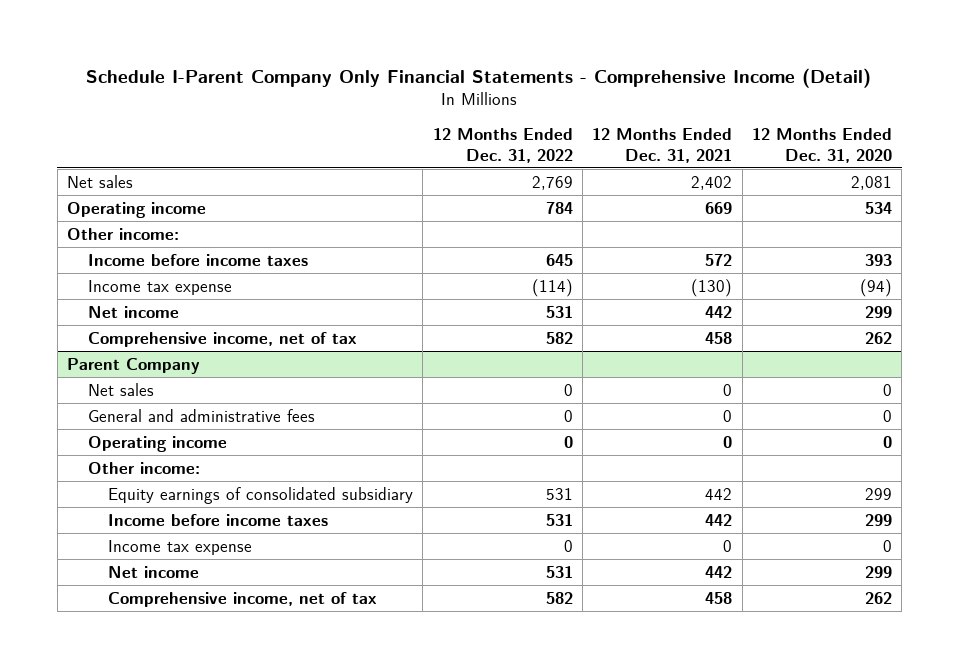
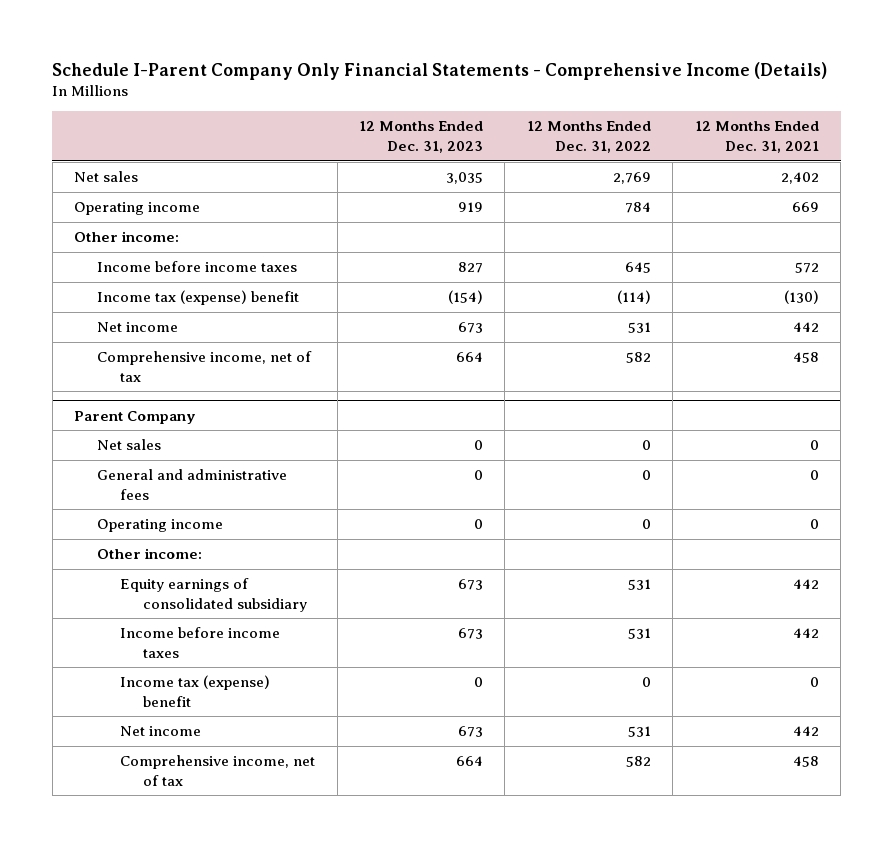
[86,67,872,88] Schedule I-Parent Company Only Financial Statements - Comprehensive Income (Detail) -> [52,61,828,80] Schedule I-Parent Company Only Financial Statements - Comprehensive Income (Details)
[751,128,892,163] 12 Months Ended Dec. 31, 2020 -> none
none -> [358,121,483,154] 12 Months Ended Dec. 31, 2023
[87,279,232,295] Income tax expense -> [97,290,300,306] Income tax (expense) benefit
[108,539,253,555] Income tax expense -> [120,675,271,707] Income tax (expense) benefit

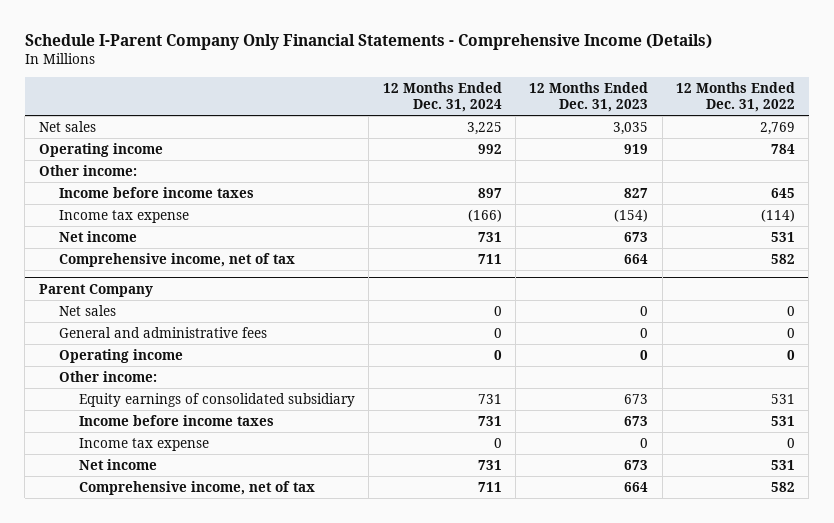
[694,121,819,154] 12 Months Ended Dec. 31, 2021 -> none
none -> [382,82,502,112] 12 Months Ended Dec. 31, 2024
[97,290,300,306] Income tax (expense) benefit -> [58,209,189,223] Income tax expense
[120,675,271,707] Income tax (expense) benefit -> [79,437,210,451] Income tax expense

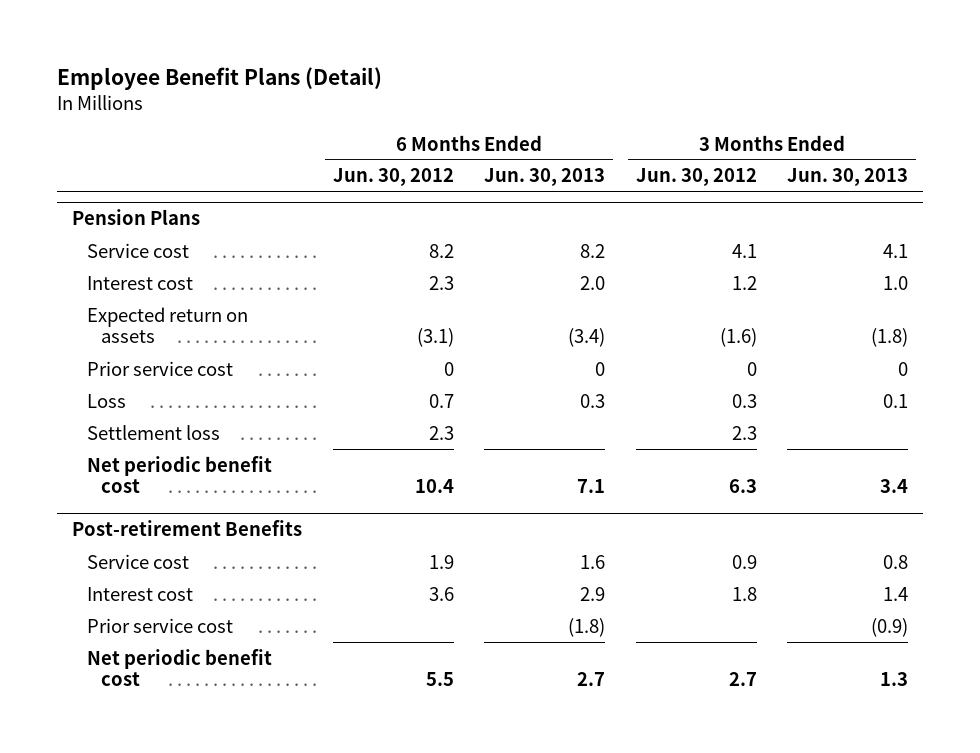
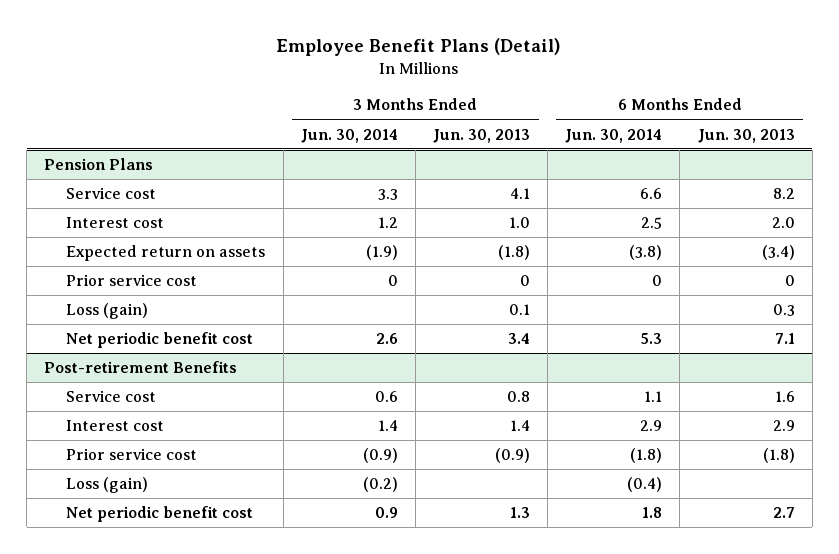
[332,168,454,187] Jun. 30, 2012 -> none
[635,168,757,187] Jun. 30, 2012 -> none
none -> [300,128,398,143] Jun. 30, 2014
none -> [565,128,663,143] Jun. 30, 2014
[86,424,220,440] Settlement loss -> none
[86,393,126,408] Loss -> [66,303,149,320] Loss (gain)
none -> [66,477,149,494] Loss (gain)

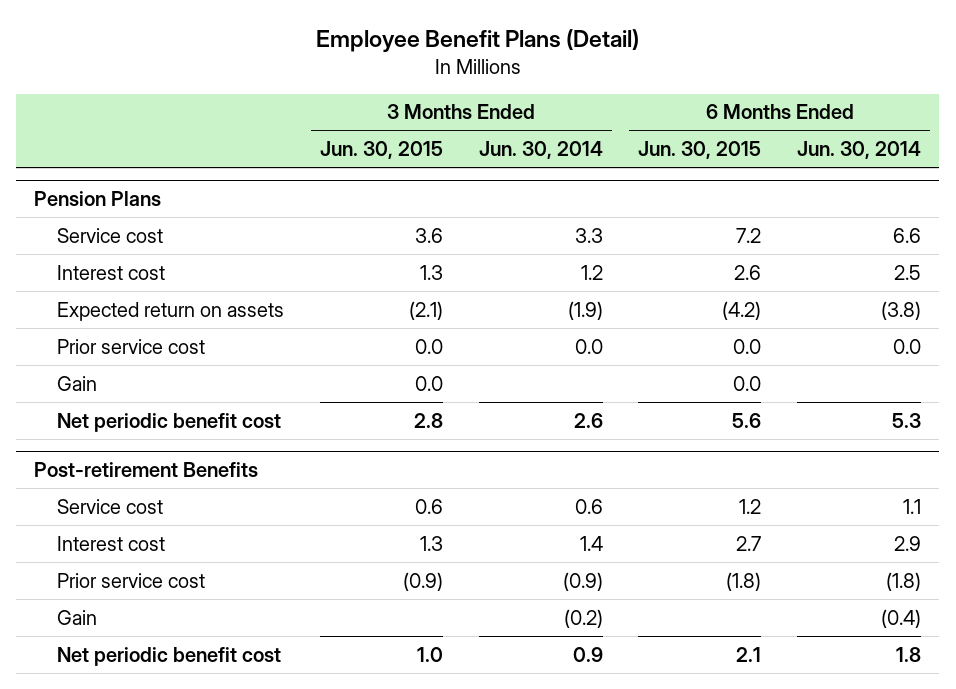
[432,128,530,143] Jun. 30, 2013 -> none
[697,128,795,143] Jun. 30, 2013 -> none
none -> [319,141,443,160] Jun. 30, 2015
none -> [638,141,762,160] Jun. 30, 2015
[387,275,398,287] 0 -> [574,338,603,354] 0.0
[652,275,663,287] 0 -> [893,338,922,354] 0.0
[66,303,149,320] Loss (gain) -> [56,375,97,391] Gain
[66,477,149,494] Loss (gain) -> [56,609,97,625] Gain

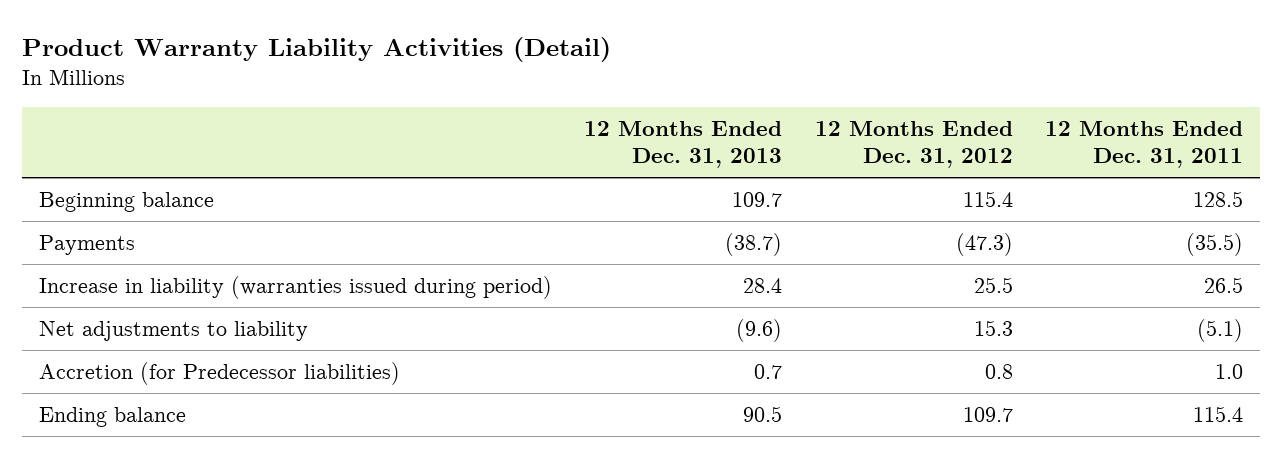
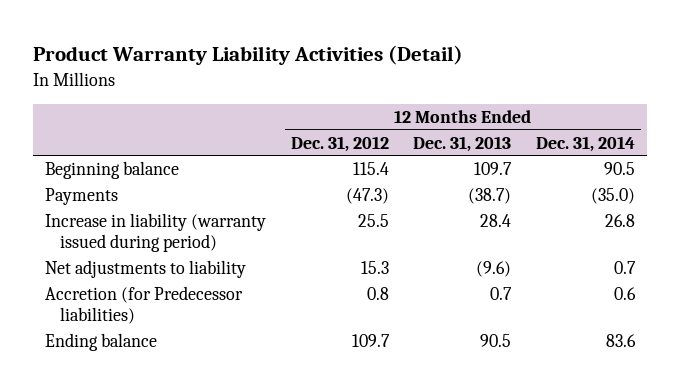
[1045,120,1244,169] 12 Months Ended Dec. 31, 2011 -> none
none -> [535,135,635,152] Dec. 31, 2014
[38,275,552,299] Increase in liability (warranties issued during period) -> [45,213,267,253] Increase in liability (warranty issued during period)

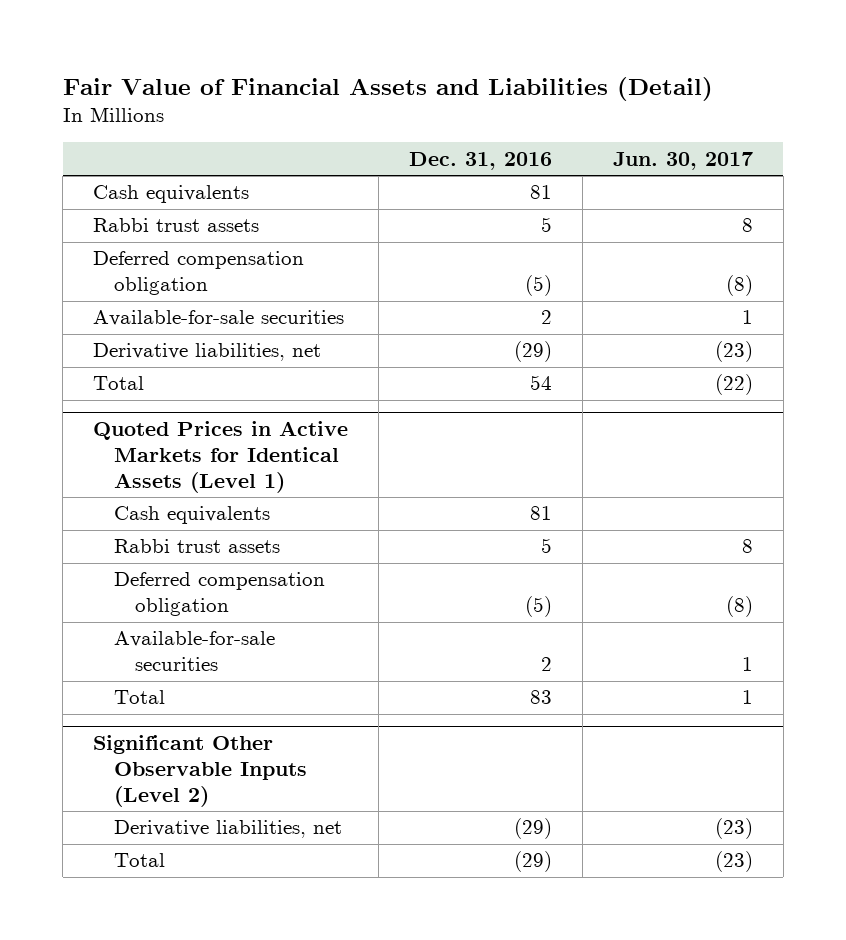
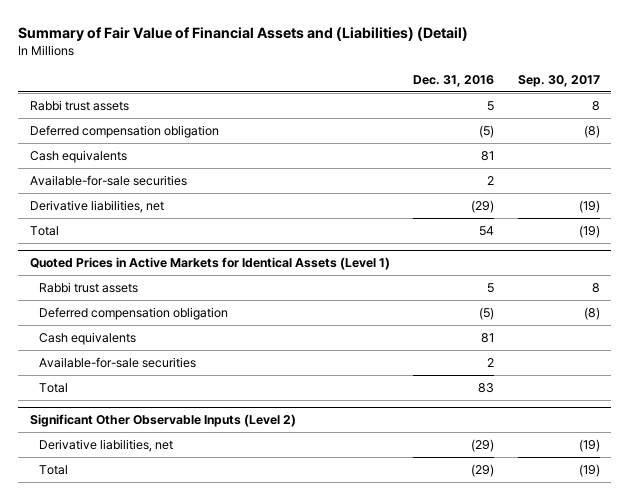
[62,76,713,101] Fair Value of Financial Assets and Liabilities (Detail) -> [17,26,468,41] Summary of Fair Value of Financial Assets and (Liabilities) (Detail)
[612,151,753,170] Jun. 30, 2017 -> none
none -> [517,75,600,88] Sep. 30, 2017
[93,185,250,204] Cash equivalents -> [29,149,127,163] Cash equivalents
[114,506,271,525] Cash equivalents -> [39,331,137,345] Cash equivalents

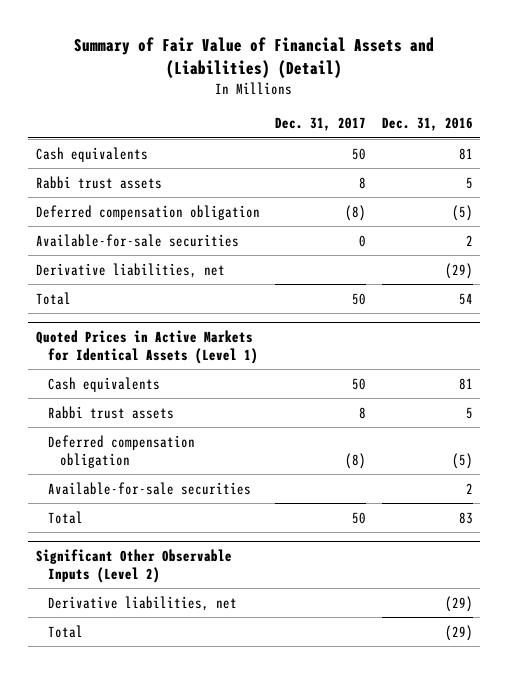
[517,75,600,88] Sep. 30, 2017 -> none
none -> [275,117,367,132] Dec. 31, 2017
[29,149,127,163] Cash equivalents -> [36,146,149,162] Cash equivalents
[39,331,137,345] Cash equivalents -> [47,376,160,392] Cash equivalents

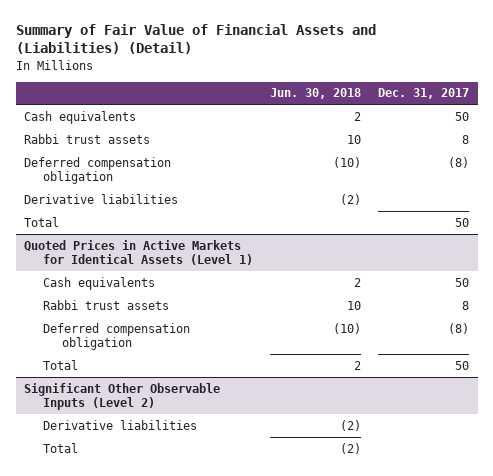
[381,117,473,132] Dec. 31, 2016 -> none
none -> [269,88,361,100] Jun. 30, 2018
[36,233,240,247] Available-for-sale securities -> none
[36,262,226,278] Derivative liabilities, net -> [24,193,179,204] Derivative liabilities
[47,481,251,495] Available-for-sale securities -> none
[47,595,237,611] Derivative liabilities, net -> [42,419,197,430] Derivative liabilities

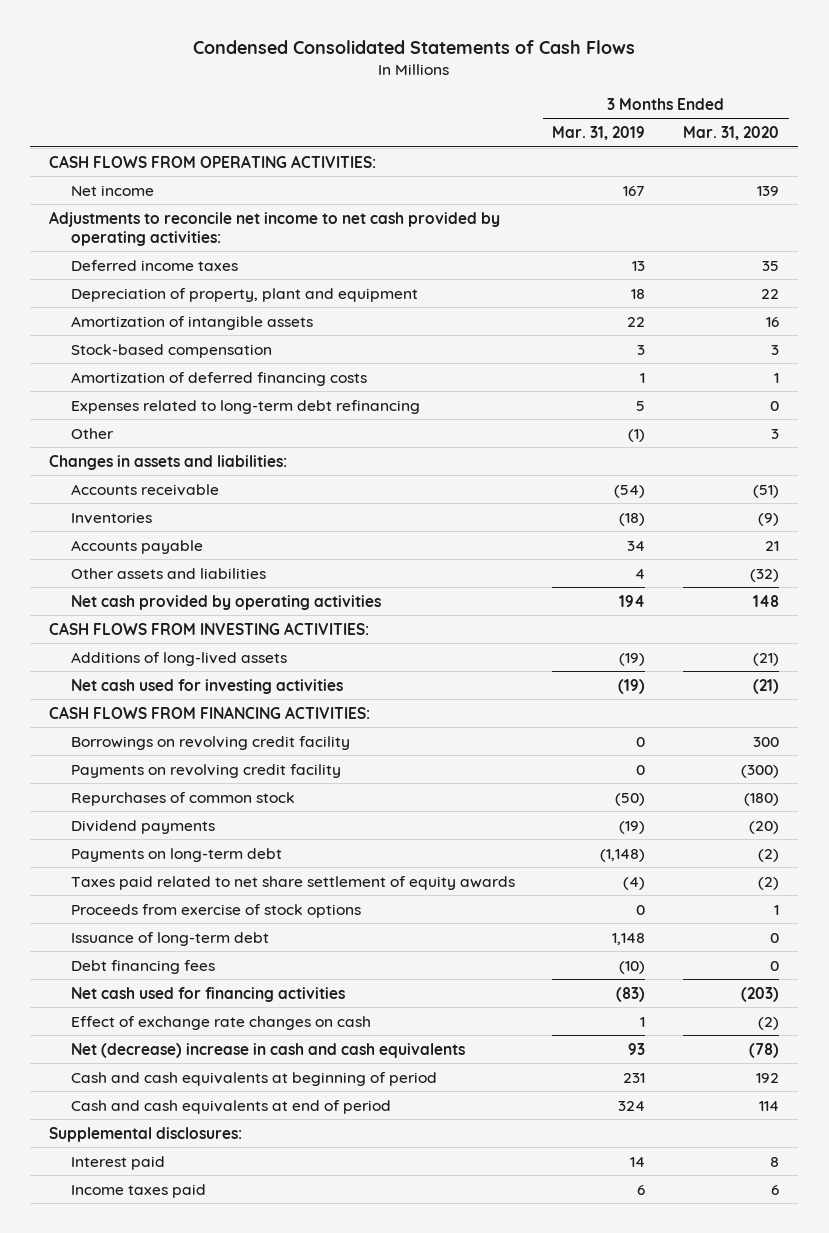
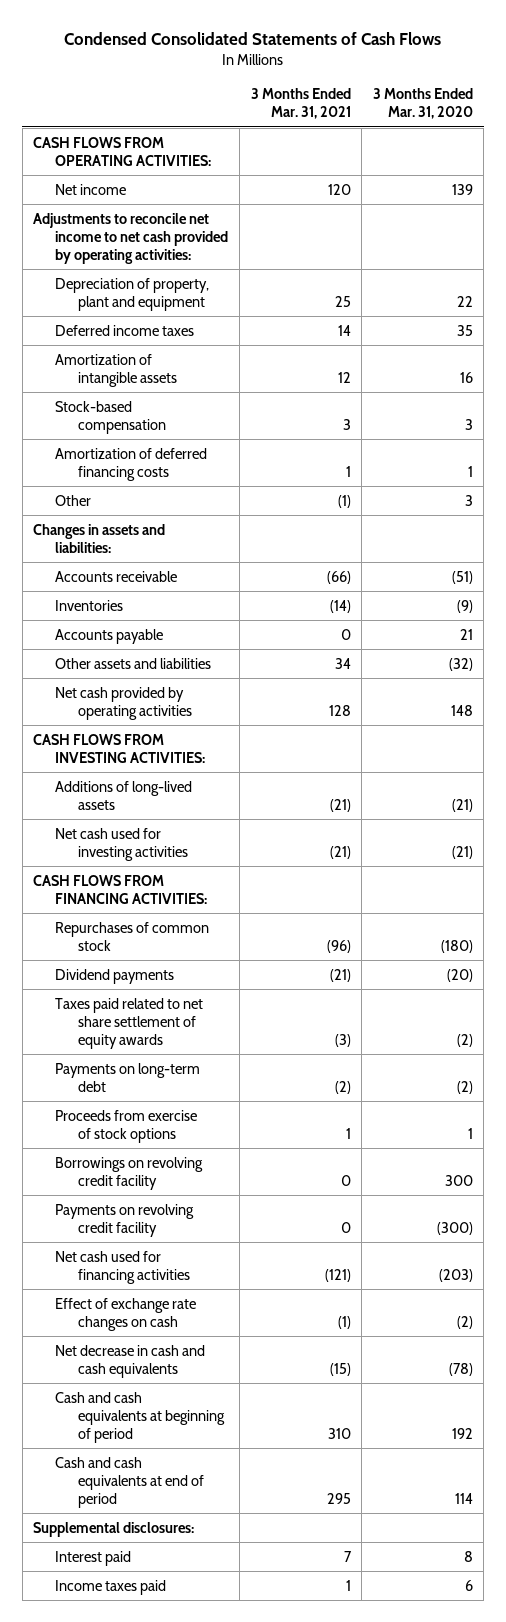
[552,126,646,141] Mar. 31, 2019 -> none
none -> [250,88,351,120] 3 Months Ended Mar. 31, 2021
[70,259,238,271] Deferred income taxes -> [55,324,195,336] Deferred income taxes
[70,399,420,414] Expenses related to long-term debt refinancing -> none
[70,847,282,862] Payments on long-term debt -> [55,1062,201,1092] Payments on long-term debt
[70,931,269,946] Issuance of long-term debt -> none
[70,959,215,974] Debt financing fees -> none
[70,735,350,750] Borrowings on revolving credit facility -> [55,1156,204,1190] Borrowings on revolving credit facility
[70,763,341,778] Payments on revolving credit facility -> [55,1203,195,1237] Payments on revolving credit facility
[70,1042,465,1058] Net (decrease) increase in cash and cash equivalents -> [55,1344,206,1378] Net decrease in cash and cash equivalents

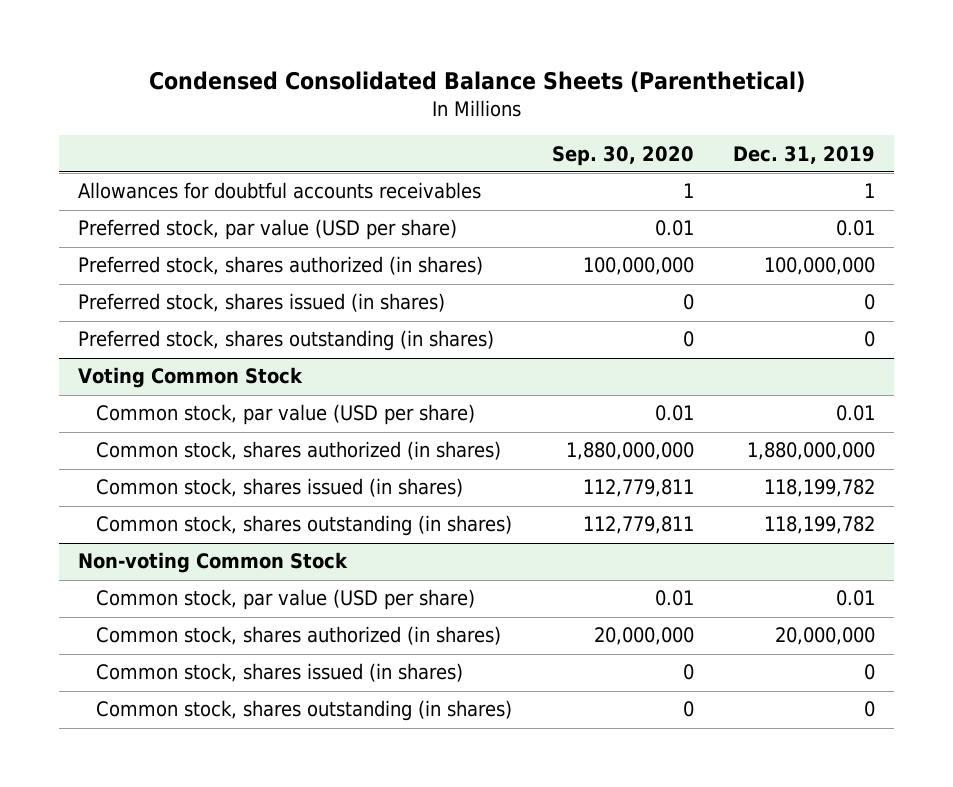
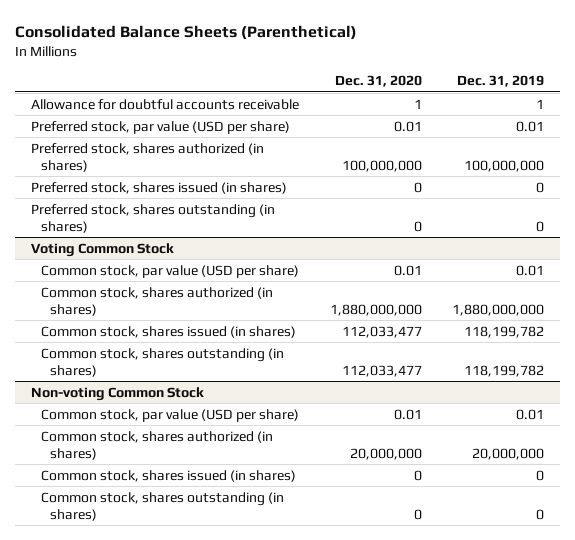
[148,71,805,94] Condensed Consolidated Balance Sheets (Parenthetical) -> [15,24,358,40] Consolidated Balance Sheets (Parenthetical)
[551,145,694,166] Sep. 30, 2020 -> none
none -> [334,75,422,88] Dec. 31, 2020
[78,182,482,200] Allowances for doubtful accounts receivables -> [30,98,299,110] Allowance for doubtful accounts receivable

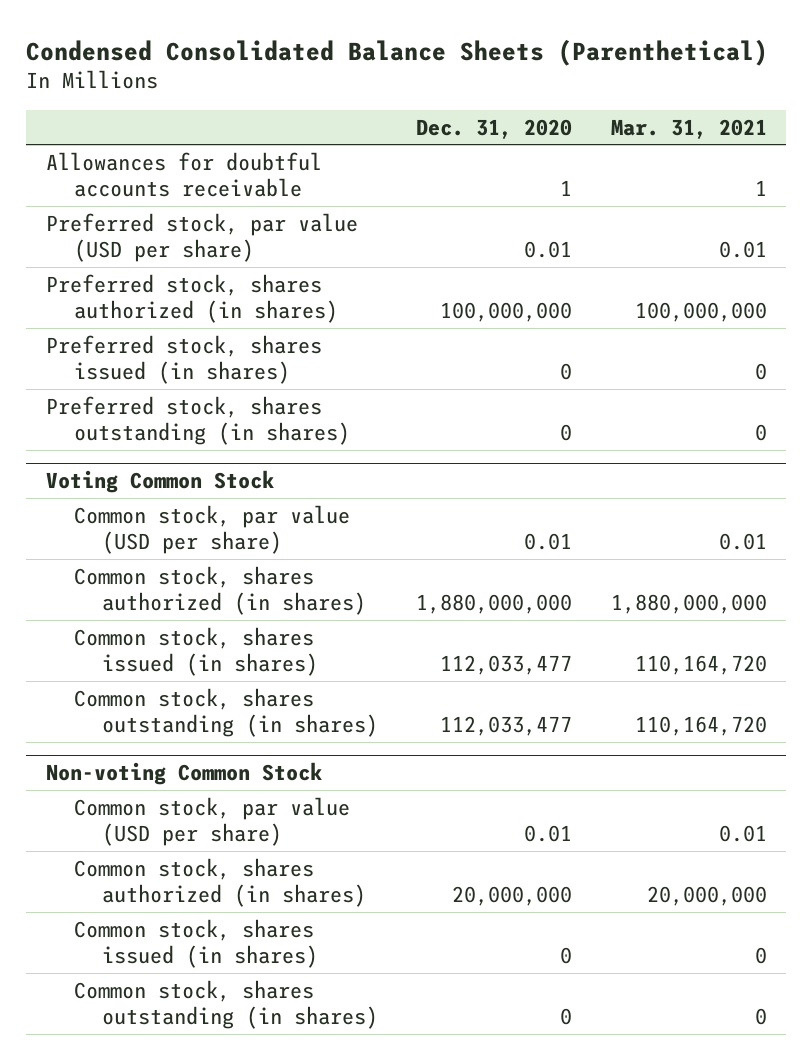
[15,24,358,40] Consolidated Balance Sheets (Parenthetical) -> [26,38,769,66] Condensed Consolidated Balance Sheets (Parenthetical)
[457,75,545,88] Dec. 31, 2019 -> none
none -> [610,118,767,139] Mar. 31, 2021
[30,98,299,110] Allowance for doubtful accounts receivable -> [45,151,322,198] Allowances for doubtful accounts receivable

